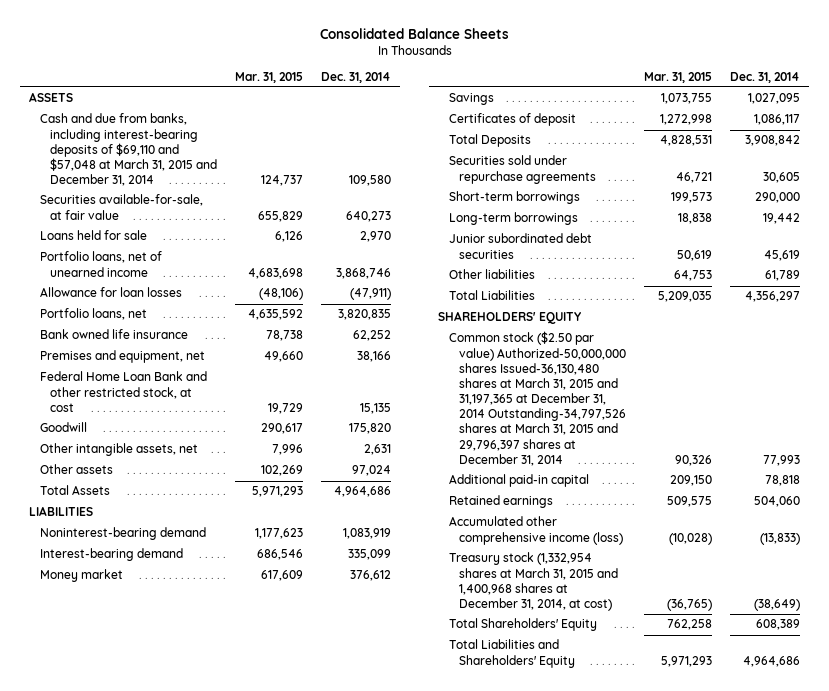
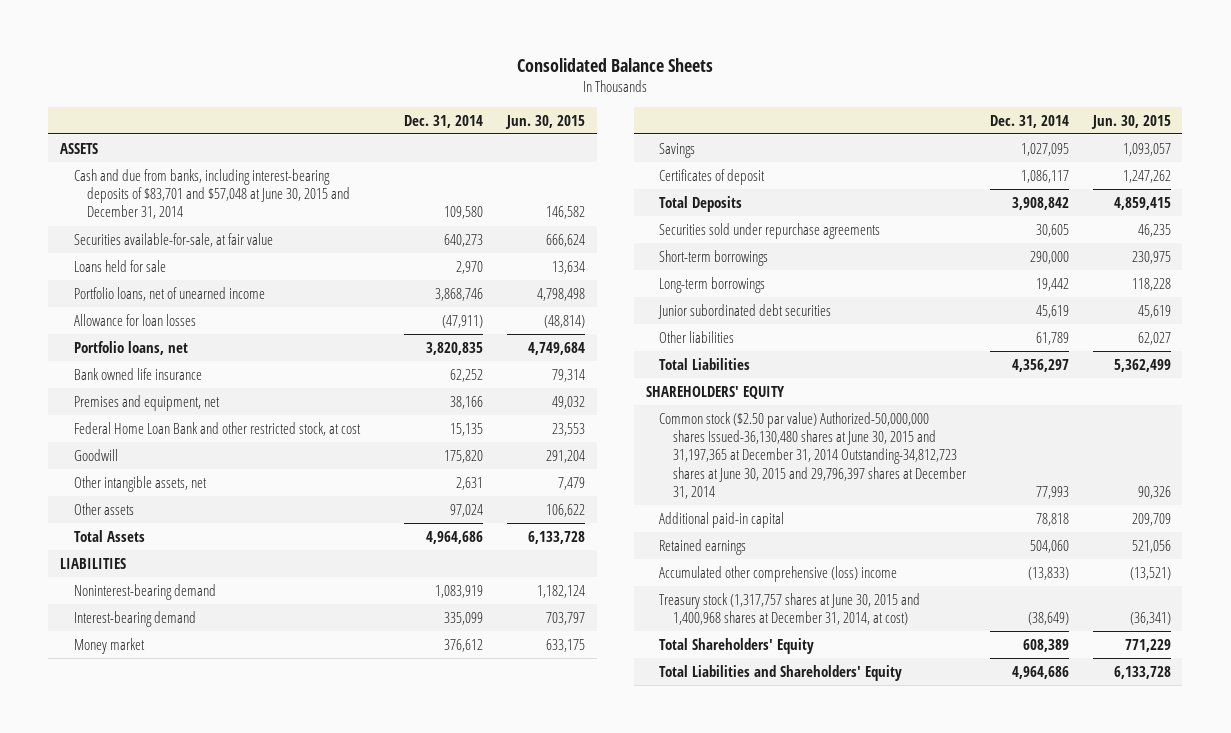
[234,71,303,83] Mar. 31, 2015 -> none
none -> [504,114,585,129] Jun. 30, 2015
[39,113,217,187] Cash and due from banks, including interest-bearing deposits of $69,110 and $57,048 at March 31, 2015 and December 31, 2014 -> [73,168,350,220] Cash and due from banks, including interest-bearing deposits of $83,701 and $57,048 at June 30, 2015 and December 31, 2014
[448,331,626,466] Common stock ($2.50 par value) Authorized-50,000,000 shares Issued-36,130,480 shares at March 31, 2015 and 31,197,365 at December 31, 2014 Outstanding-34,797,526 shares at March 31, 2015 and 29,796,397 shares at December 31, 2014 -> [659,411,966,500] Common stock ($2.50 par value) Authorized-50,000,000 shares Issued-36,130,480 shares at June 30, 2015 and 31,197,365 at December 31, 2014 Outstanding-34,812,723 shares at June 30, 2015 and 29,796,397 shares at December 31, 2014
[448,516,623,545] Accumulated other comprehensive income (loss) -> [659,565,898,582] Accumulated other comprehensive (loss) income
[448,552,618,611] Treasury stock (1,332,954 shares at March 31, 2015 and 1,400,968 shares at December 31, 2014, at cost) -> [659,592,921,626] Treasury stock (1,317,757 shares at June 30, 2015 and 1,400,968 shares at December 31, 2014, at cost)

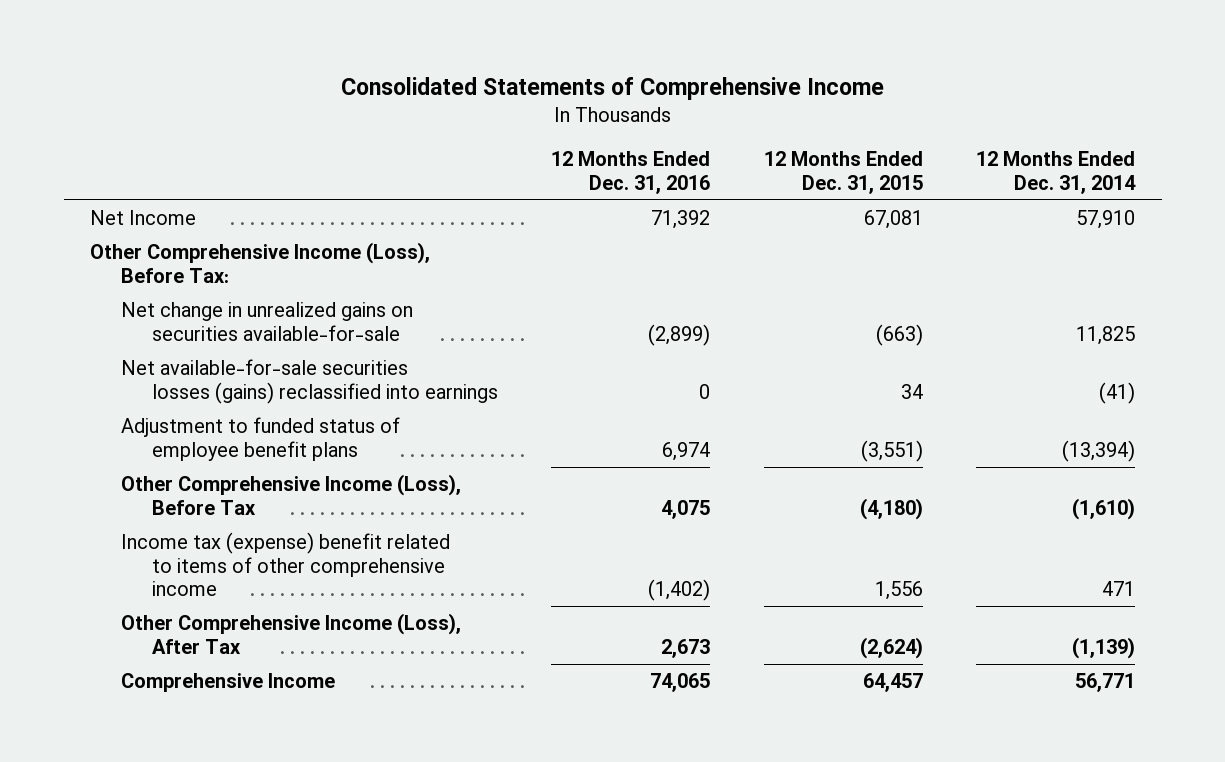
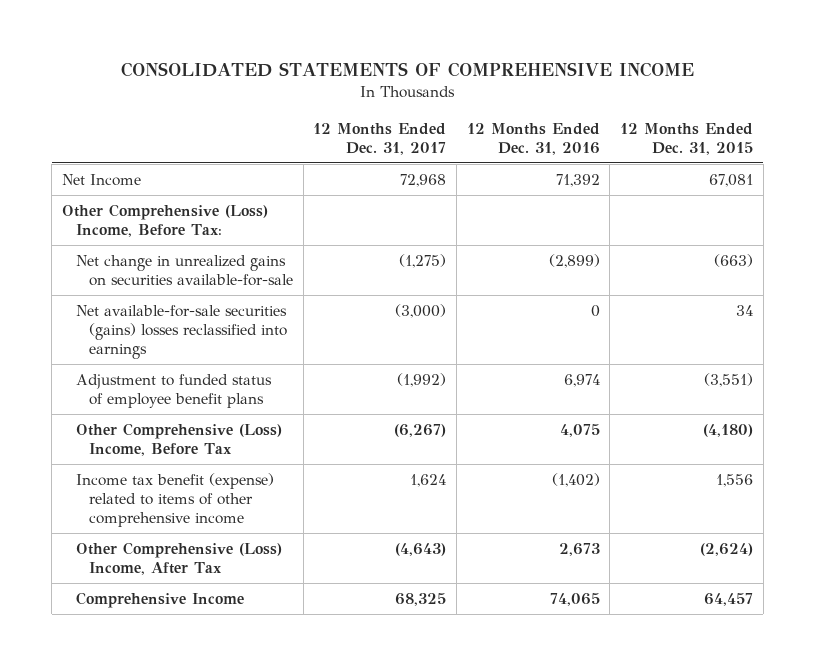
[340,76,884,100] Consolidated Statements of Comprehensive Income -> [121,62,695,78] CONSOLIDATED STATEMENTS OF COMPREHENSIVE INCOME
[976,151,1137,194] 12 Months Ended Dec. 31, 2014 -> none
none -> [313,122,447,155] 12 Months Ended Dec. 31, 2017
[90,242,431,283] Other Comprehensive Income (Loss), Before Tax: -> [61,203,268,237] Other Comprehensive (Loss) Income, Before Tax:
[121,359,498,404] Net available-for-sale securities losses (gains) reclassified into earnings -> [75,304,288,359] Net available-for-sale securities (gains) losses reclassified into earnings
[121,474,462,515] Other Comprehensive Income (Loss), Before Tax -> [75,422,282,456] Other Comprehensive (Loss) Income, Before Tax
[121,532,451,597] Income tax (expense) benefit related to items of other comprehensive income -> [75,472,274,527] Income tax benefit (expense) related to items of other comprehensive income
[121,613,462,654] Other Comprehensive Income (Loss), After Tax -> [75,541,282,575] Other Comprehensive (Loss) Income, After Tax

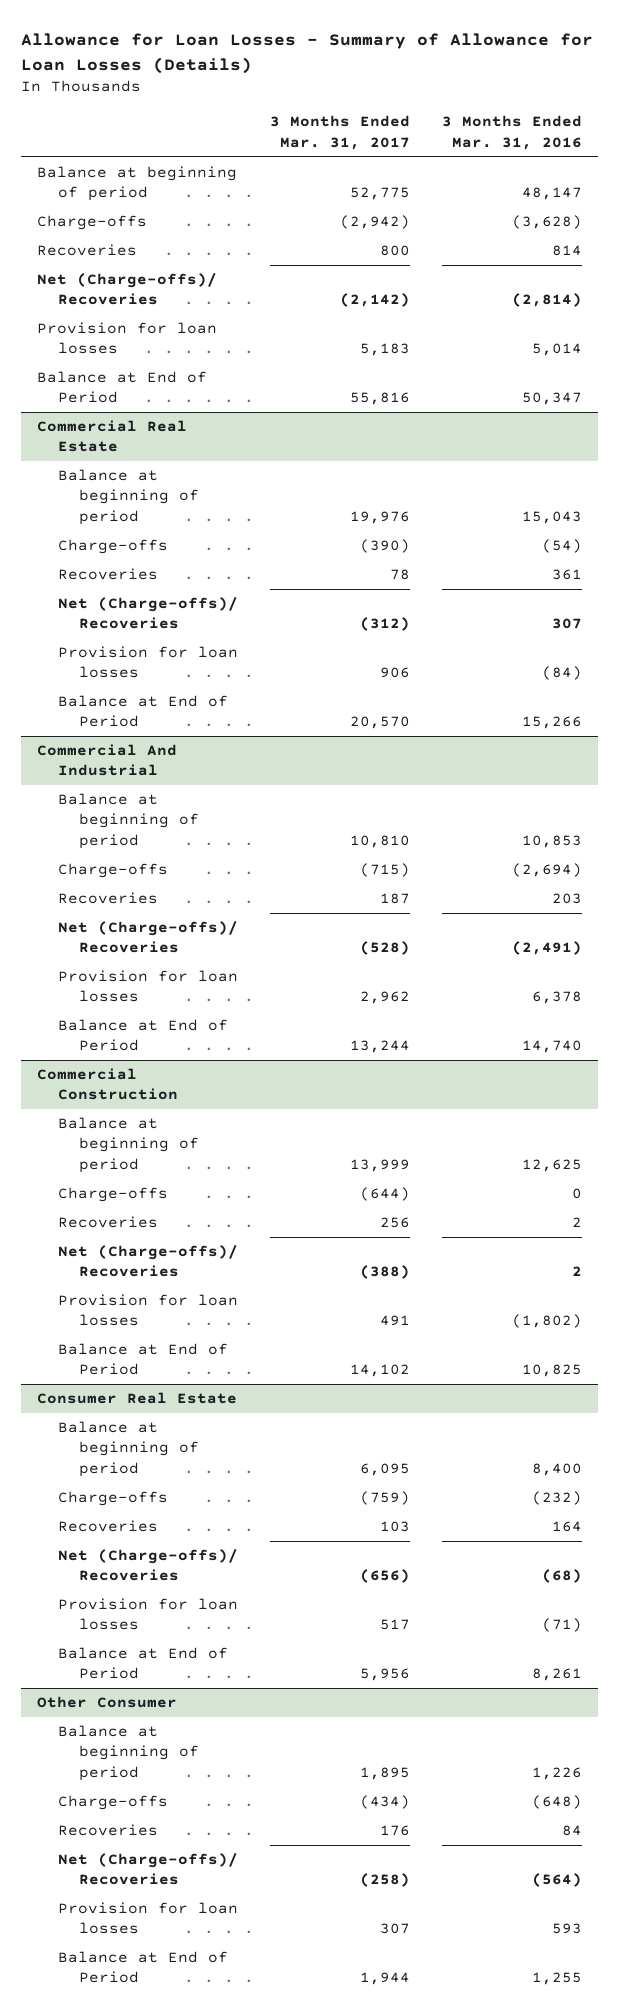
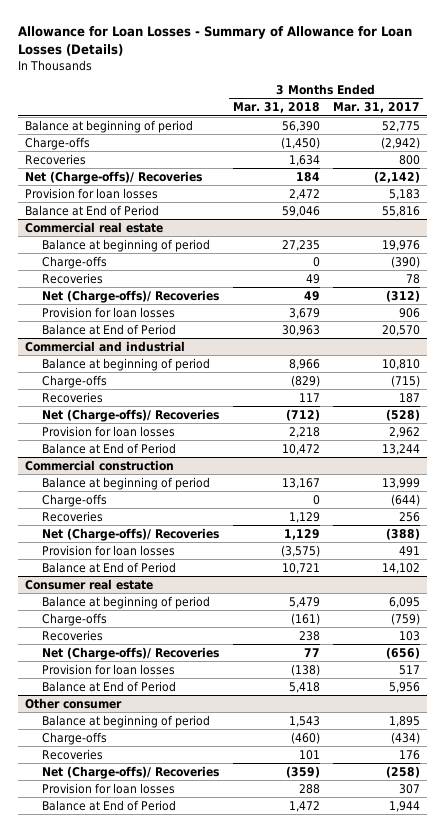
[441,115,582,150] 3 Months Ended Mar. 31, 2016 -> none
none -> [232,102,320,114] Mar. 31, 2018
[36,420,187,453] Commercial Real Estate -> [25,221,164,233] Commercial real estate
[36,744,177,777] Commercial And Industrial -> [25,340,186,352] Commercial and industrial
[36,1068,178,1101] Commercial Construction -> [25,459,175,471] Commercial construction
[36,1392,237,1405] Consumer Real Estate -> [25,578,154,590] Consumer real estate
[36,1696,177,1709] Other Consumer -> [25,697,123,709] Other consumer

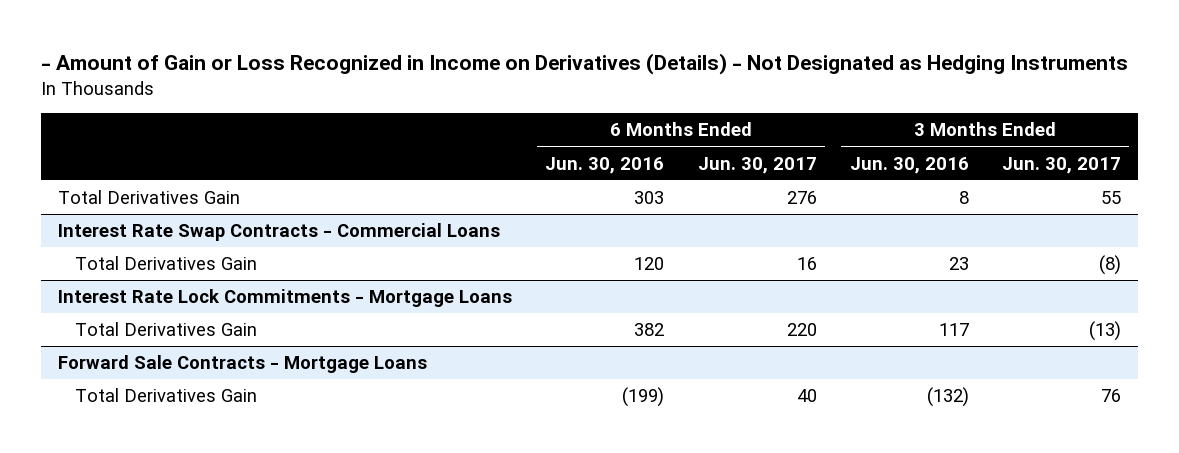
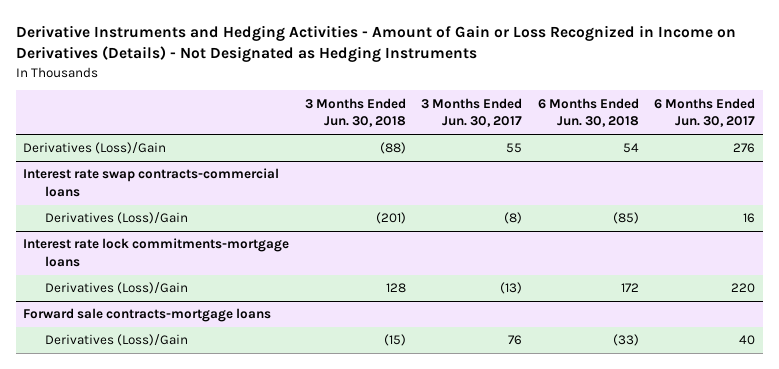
[41,52,1129,75] - Amount of Gain or Loss Recognized in Income on Derivatives (Details) - Not Designated as Hedging Instruments -> [15,24,736,63] Derivative Instruments and Hedging Activities - Amount of Gain or Loss Recognized in Income on Derivatives (Details) - Not Designated as Hedging Instruments
[545,156,665,174] Jun. 30, 2016 -> none
[849,156,969,174] Jun. 30, 2016 -> none
none -> [304,97,406,128] 3 Months Ended Jun. 30, 2018
none -> [537,97,639,128] 6 Months Ended Jun. 30, 2018
[57,190,240,205] Total Derivatives Gain -> [23,142,167,155] Derivatives (Loss)/Gain
[57,223,500,242] Interest Rate Swap Contracts - Commercial Loans -> [23,168,280,197] Interest rate swap contracts-commercial loans
[75,256,258,271] Total Derivatives Gain -> [44,212,188,225] Derivatives (Loss)/Gain
[57,289,512,308] Interest Rate Lock Commitments - Mortgage Loans -> [23,238,290,267] Interest rate lock commitments-mortgage loans
[75,322,258,337] Total Derivatives Gain -> [44,282,188,295] Derivatives (Loss)/Gain
[57,355,427,374] Forward Sale Contracts - Mortgage Loans -> [23,308,272,323] Forward sale contracts-mortgage loans
[75,388,258,403] Total Derivatives Gain -> [44,334,188,347] Derivatives (Loss)/Gain

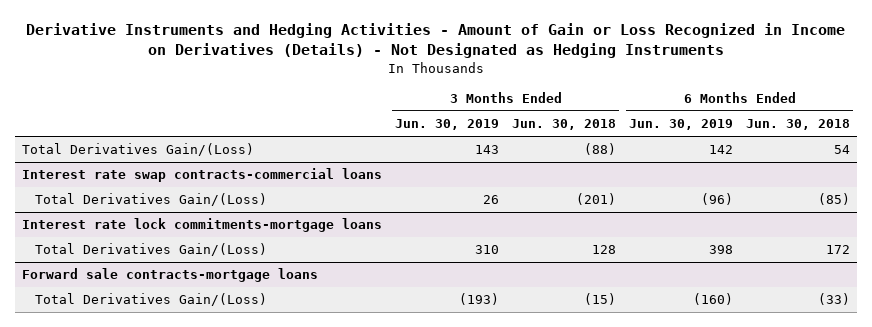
[421,97,523,128] 3 Months Ended Jun. 30, 2017 -> none
[654,97,756,128] 6 Months Ended Jun. 30, 2017 -> none
none -> [395,119,500,131] Jun. 30, 2019
none -> [629,119,734,131] Jun. 30, 2019
[23,142,167,155] Derivatives (Loss)/Gain -> [21,143,254,157] Total Derivatives Gain/(Loss)
[44,212,188,225] Derivatives (Loss)/Gain -> [35,193,268,207] Total Derivatives Gain/(Loss)
[44,282,188,295] Derivatives (Loss)/Gain -> [35,243,268,257] Total Derivatives Gain/(Loss)
[44,334,188,347] Derivatives (Loss)/Gain -> [35,293,268,307] Total Derivatives Gain/(Loss)

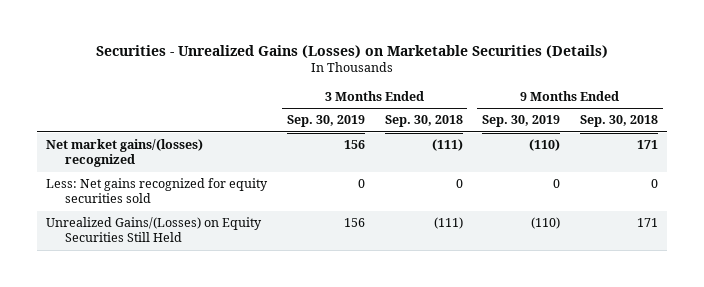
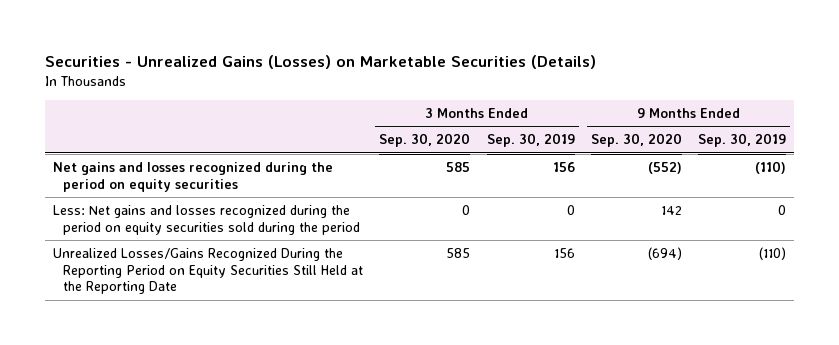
[384,115,463,128] Sep. 30, 2018 -> none
[579,115,658,128] Sep. 30, 2018 -> none
none -> [379,133,471,148] Sep. 30, 2020
none -> [590,133,682,148] Sep. 30, 2020
[46,139,204,168] Net market gains/(losses) recognized -> [53,161,334,192] Net gains and losses recognized during the period on equity securities
[46,178,269,204] Less: Net gains recognized for equity securities sold -> [53,204,361,235] Less: Net gains and losses recognized during the period on equity securities sold during the period
[46,217,263,243] Unrealized Gains/(Losses) on Equity Securities Still Held -> [53,247,364,295] Unrealized Losses/Gains Recognized During the Reporting Period on Equity Securities Still Held at the Reporting Date

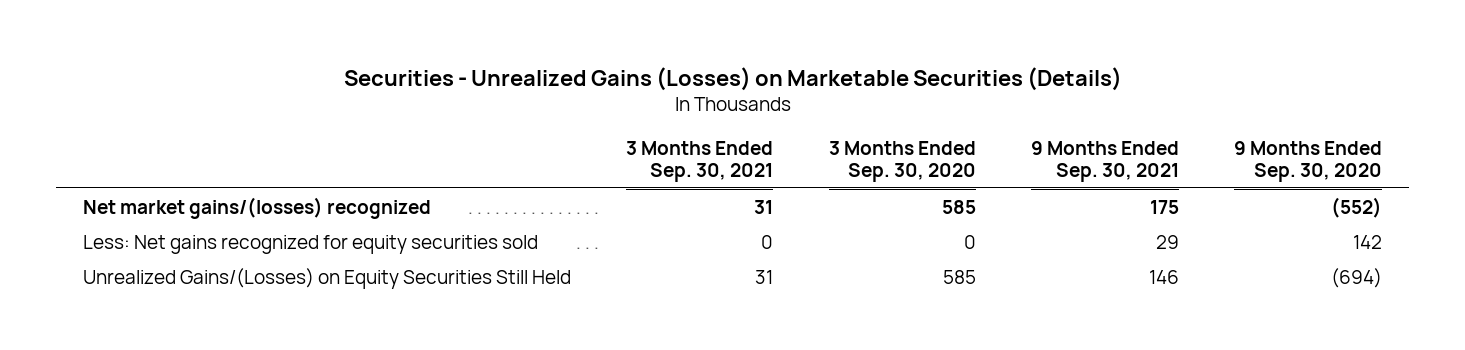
[486,133,575,148] Sep. 30, 2019 -> none
[698,133,787,148] Sep. 30, 2019 -> none
none -> [626,140,774,183] 3 Months Ended Sep. 30, 2021
none -> [1030,140,1179,183] 9 Months Ended Sep. 30, 2021
[53,161,334,192] Net gains and losses recognized during the period on equity securities -> [83,196,432,219] Net market gains/(losses) recognized
[53,204,361,235] Less: Net gains and losses recognized during the period on equity securities sold during the period -> [83,234,539,254] Less: Net gains recognized for equity securities sold
[53,247,364,295] Unrealized Losses/Gains Recognized During the Reporting Period on Equity Securities Still Held at the Reporting Date -> [83,267,572,289] Unrealized Gains/(Losses) on Equity Securities Still Held

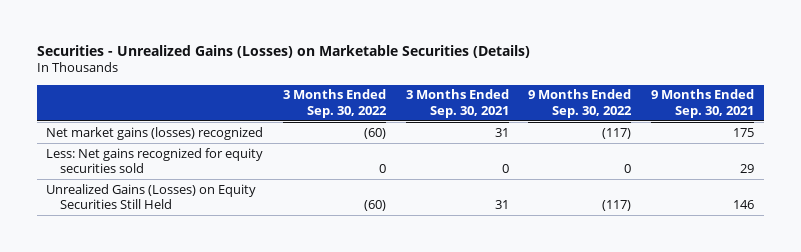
[828,140,976,183] 3 Months Ended Sep. 30, 2020 -> none
[1233,140,1382,183] 9 Months Ended Sep. 30, 2020 -> none
none -> [283,89,388,118] 3 Months Ended Sep. 30, 2022
none -> [528,89,633,118] 9 Months Ended Sep. 30, 2022
[83,196,432,219] Net market gains/(losses) recognized -> [46,126,264,140] Net market gains (losses) recognized
[83,267,572,289] Unrealized Gains/(Losses) on Equity Securities Still Held -> [46,183,257,209] Unrealized Gains (Losses) on Equity Securities Still Held

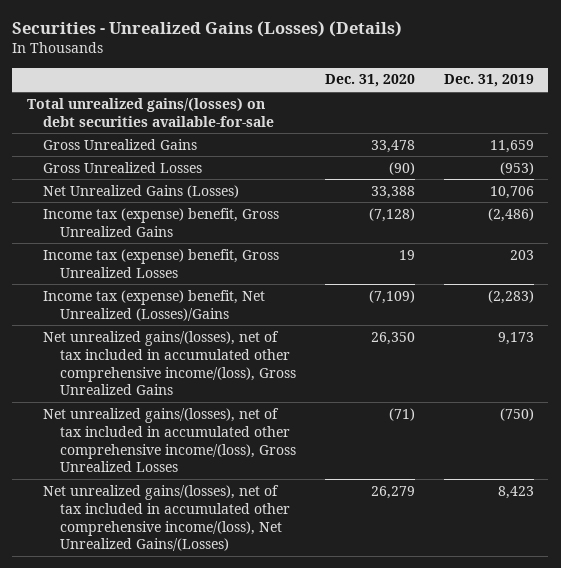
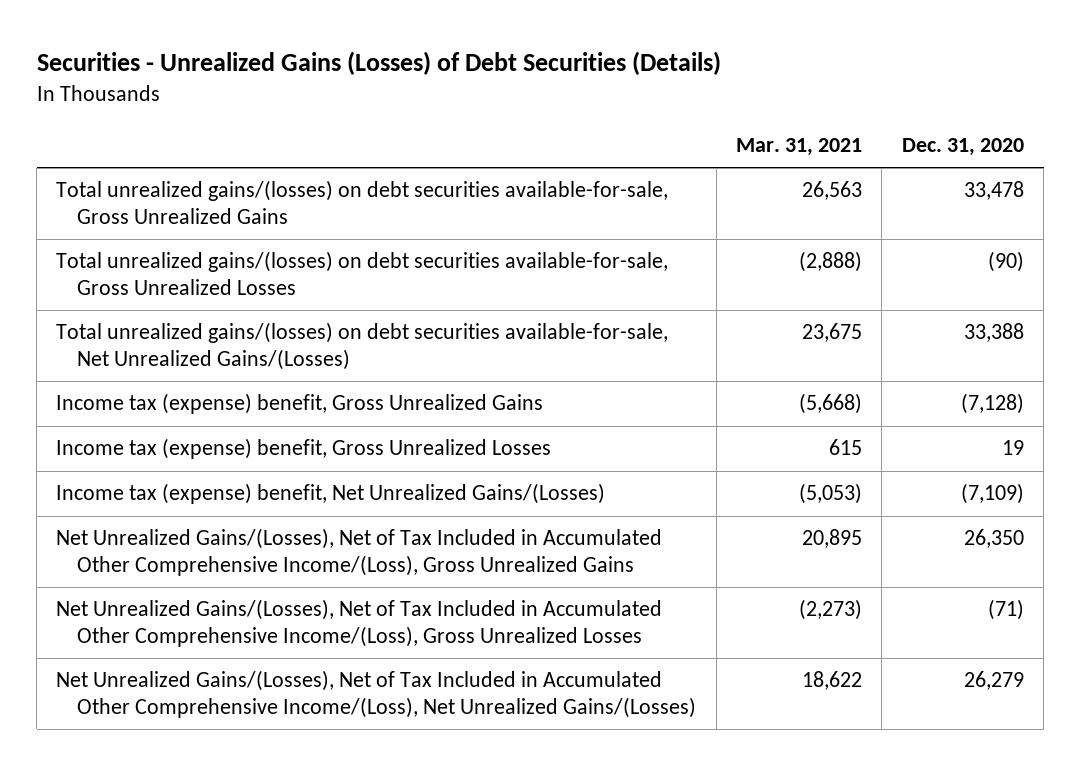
[12,21,403,38] Securities - Unrealized Gains (Losses) (Details) -> [36,50,721,75] Securities - Unrealized Gains (Losses) of Debt Securities (Details)
[443,74,534,88] Dec. 31, 2019 -> none
none -> [735,138,862,157] Mar. 31, 2021
[26,97,275,127] Total unrealized gains/(losses) on debt securities available-for-sale -> none
[43,138,198,150] Gross Unrealized Gains -> [56,180,669,225] Total unrealized gains/(losses) on debt securities available-for-sale, Gross Unrealized Gains
[43,161,203,173] Gross Unrealized Losses -> [56,251,669,296] Total unrealized gains/(losses) on debt securities available-for-sale, Gross Unrealized Losses
[43,184,240,198] Net Unrealized Gains (Losses) -> [56,322,669,371] Total unrealized gains/(losses) on debt securities available-for-sale, Net Unrealized Gains/(Losses)
[43,289,266,321] Income tax (expense) benefit, Net Unrealized (Losses)/Gains -> [56,483,606,505] Income tax (expense) benefit, Net Unrealized Gains/(Losses)
[43,330,297,396] Net unrealized gains/(losses), net of tax included in accumulated other comprehensive income/(loss), Gross Unrealized Gains -> [56,528,663,577] Net Unrealized Gains/(Losses), Net of Tax Included in Accumulated Other Comprehensive Income/(Loss), Gross Unrealized Gains
[43,407,297,473] Net unrealized gains/(losses), net of tax included in accumulated other comprehensive income/(loss), Gross Unrealized Losses -> [56,599,663,648] Net Unrealized Gains/(Losses), Net of Tax Included in Accumulated Other Comprehensive Income/(Loss), Gross Unrealized Losses
[43,484,291,552] Net unrealized gains/(losses), net of tax included in accumulated other comprehensive income/(loss), Net Unrealized Gains/(Losses) -> [56,670,697,719] Net Unrealized Gains/(Losses), Net of Tax Included in Accumulated Other Comprehensive Income/(Loss), Net Unrealized Gains/(Losses)

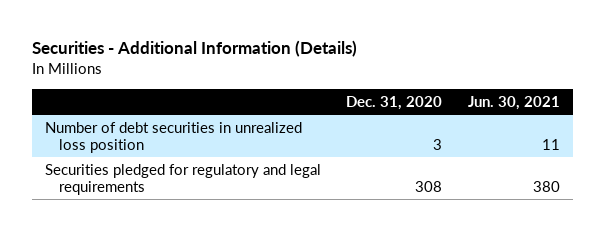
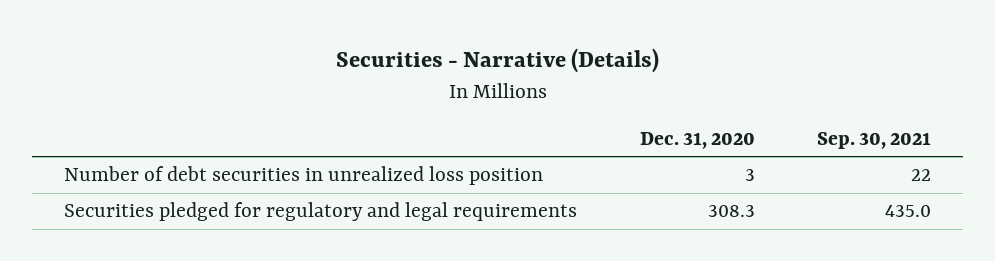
[31,40,357,58] Securities - Additional Information (Details) -> [335,48,659,74] Securities - Narrative (Details)
[467,95,560,110] Jun. 30, 2021 -> none
none -> [817,131,932,149] Sep. 30, 2021
[415,180,443,192] 308 -> [707,205,755,218] 308.3

